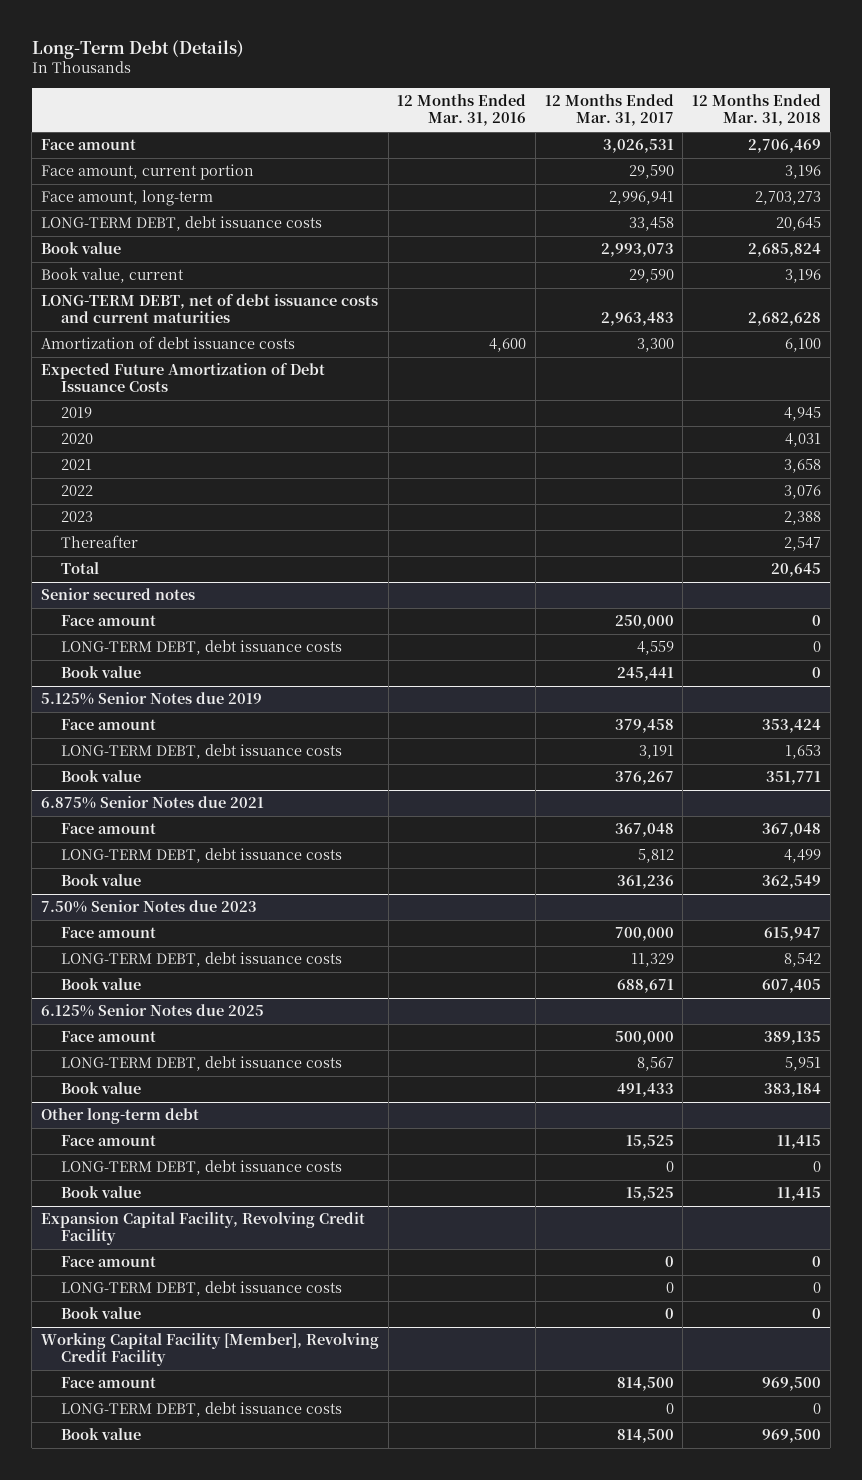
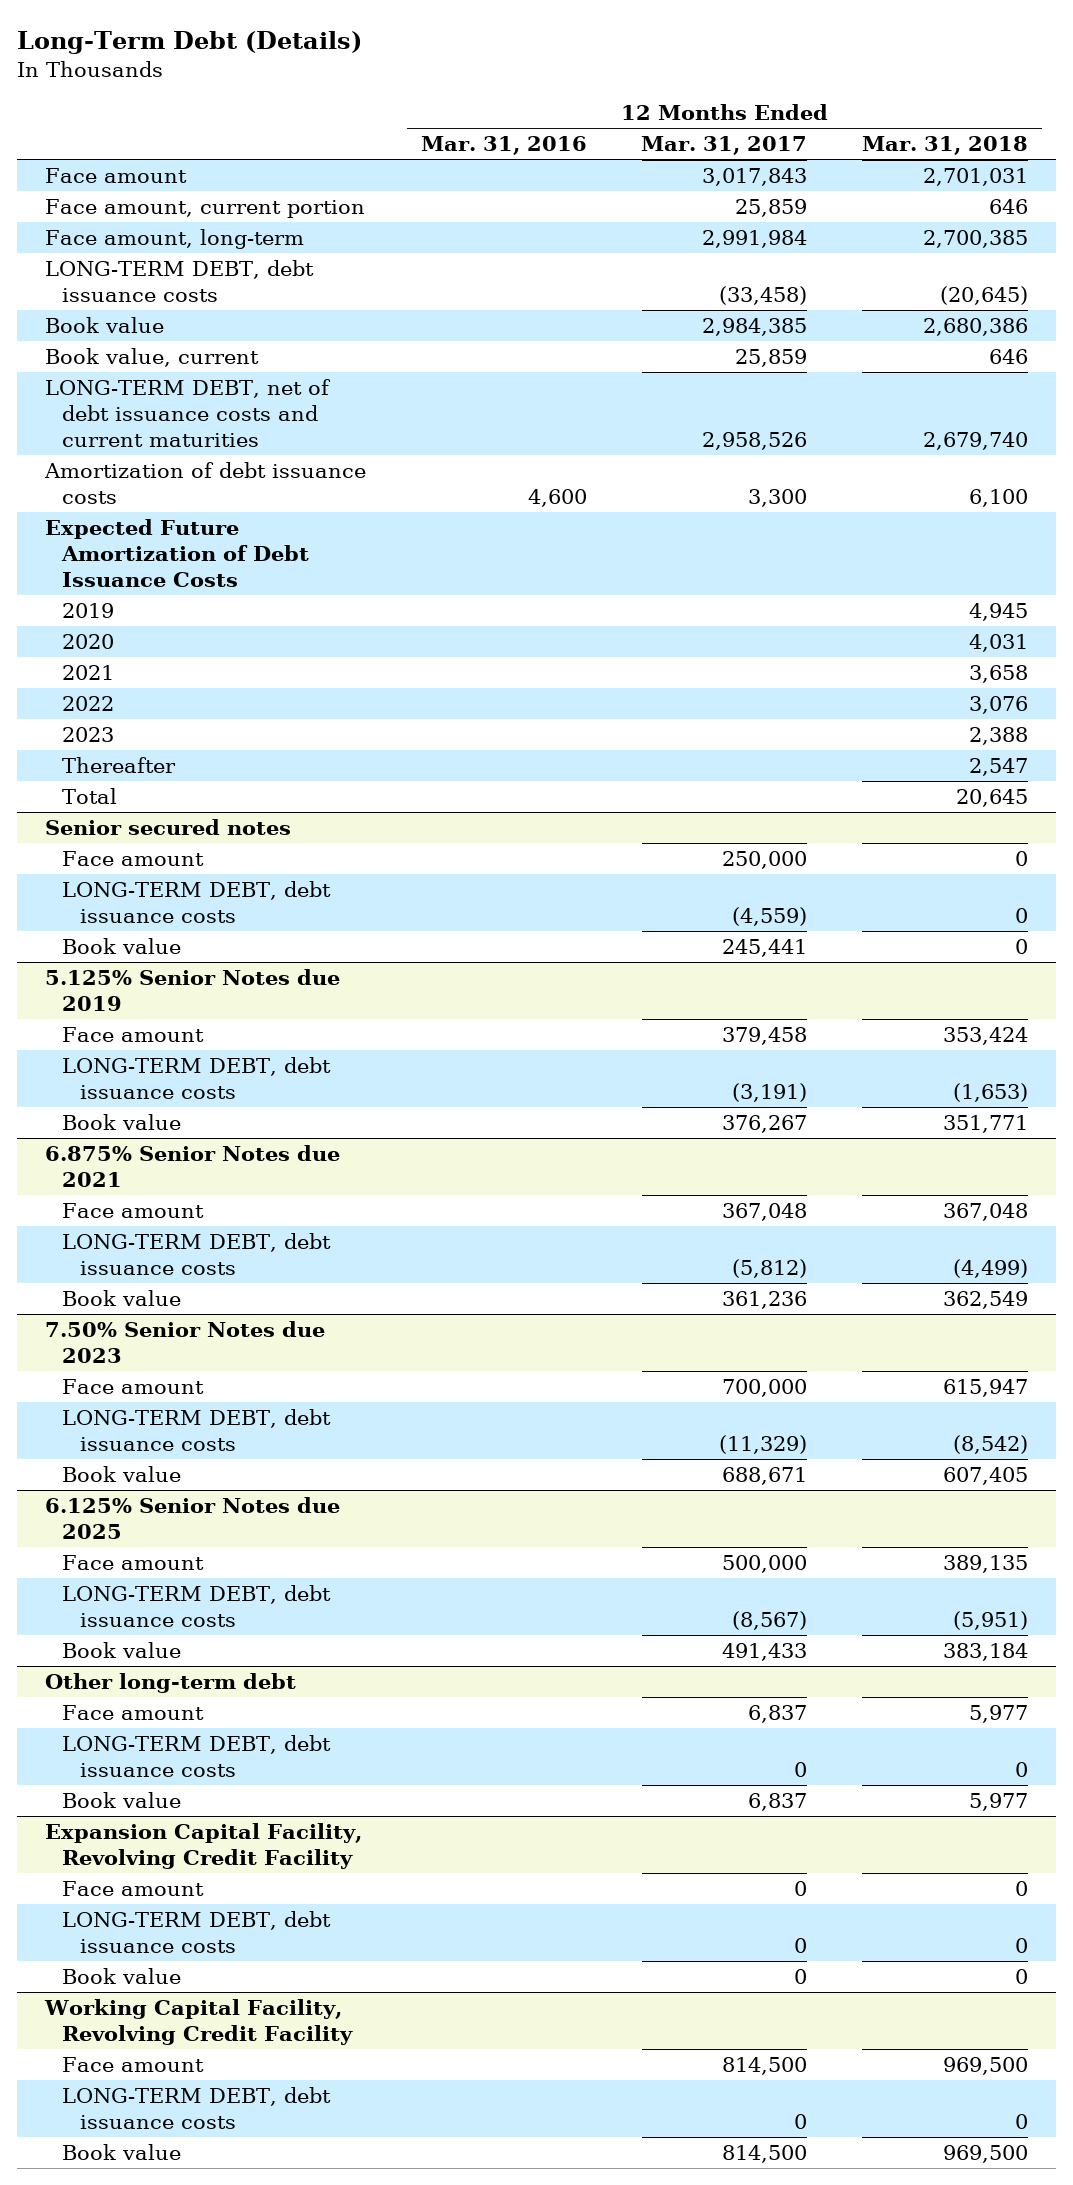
[602,139,674,154] 3,026,531 -> [702,167,808,186] 3,017,843
[747,139,821,154] 2,706,469 -> [923,167,1029,186] 2,701,031
[628,165,674,180] 29,590 -> [735,198,808,217] 25,859
[784,165,821,180] 3,196 -> [989,198,1029,214] 646
[608,191,674,206] 2,996,941 -> [702,229,808,248] 2,991,984
[754,191,821,206] 2,703,273 -> [923,229,1029,248] 2,700,385
[628,217,674,232] 33,458 -> [719,285,808,305] (33,458)
[775,217,821,232] 20,645 -> [940,285,1029,305] (20,645)
[600,243,674,258] 2,993,073 -> [702,317,808,336] 2,984,385
[747,243,821,258] 2,685,824 -> [923,317,1029,336] 2,680,386
[628,269,674,284] 29,590 -> [735,348,808,367] 25,859
[784,269,821,284] 3,196 -> [989,348,1029,364] 646
[600,312,674,327] 2,963,483 -> [702,431,808,450] 2,958,526
[747,312,821,327] 2,682,628 -> [923,431,1029,450] 2,679,740
[636,641,674,656] 4,559 -> [732,906,808,926] (4,559)
[638,745,674,760] 3,191 -> [732,1082,808,1102] (3,191)
[784,745,821,760] 1,653 -> [953,1082,1029,1102] (1,653)
[637,849,674,864] 5,812 -> [732,1258,808,1278] (5,812)
[783,849,821,864] 4,499 -> [953,1258,1029,1278] (4,499)
[630,953,674,968] 11,329 -> [719,1434,808,1454] (11,329)
[783,953,821,968] 8,542 -> [953,1434,1029,1454] (8,542)
[636,1057,674,1072] 8,567 -> [732,1610,808,1630] (8,567)
[784,1057,821,1072] 5,951 -> [953,1610,1029,1630] (5,951)
[625,1135,674,1150] 15,525 -> [748,1704,808,1723] 6,837
[776,1135,821,1150] 11,415 -> [969,1704,1029,1723] 5,977
[625,1187,674,1202] 15,525 -> [748,1792,808,1811] 6,837
[776,1187,821,1202] 11,415 -> [969,1792,1029,1811] 5,977
[41,1333,380,1367] Working Capital Facility [Member], Revolving Credit Facility -> [43,1998,354,2045] Working Capital Facility, Revolving Credit Facility

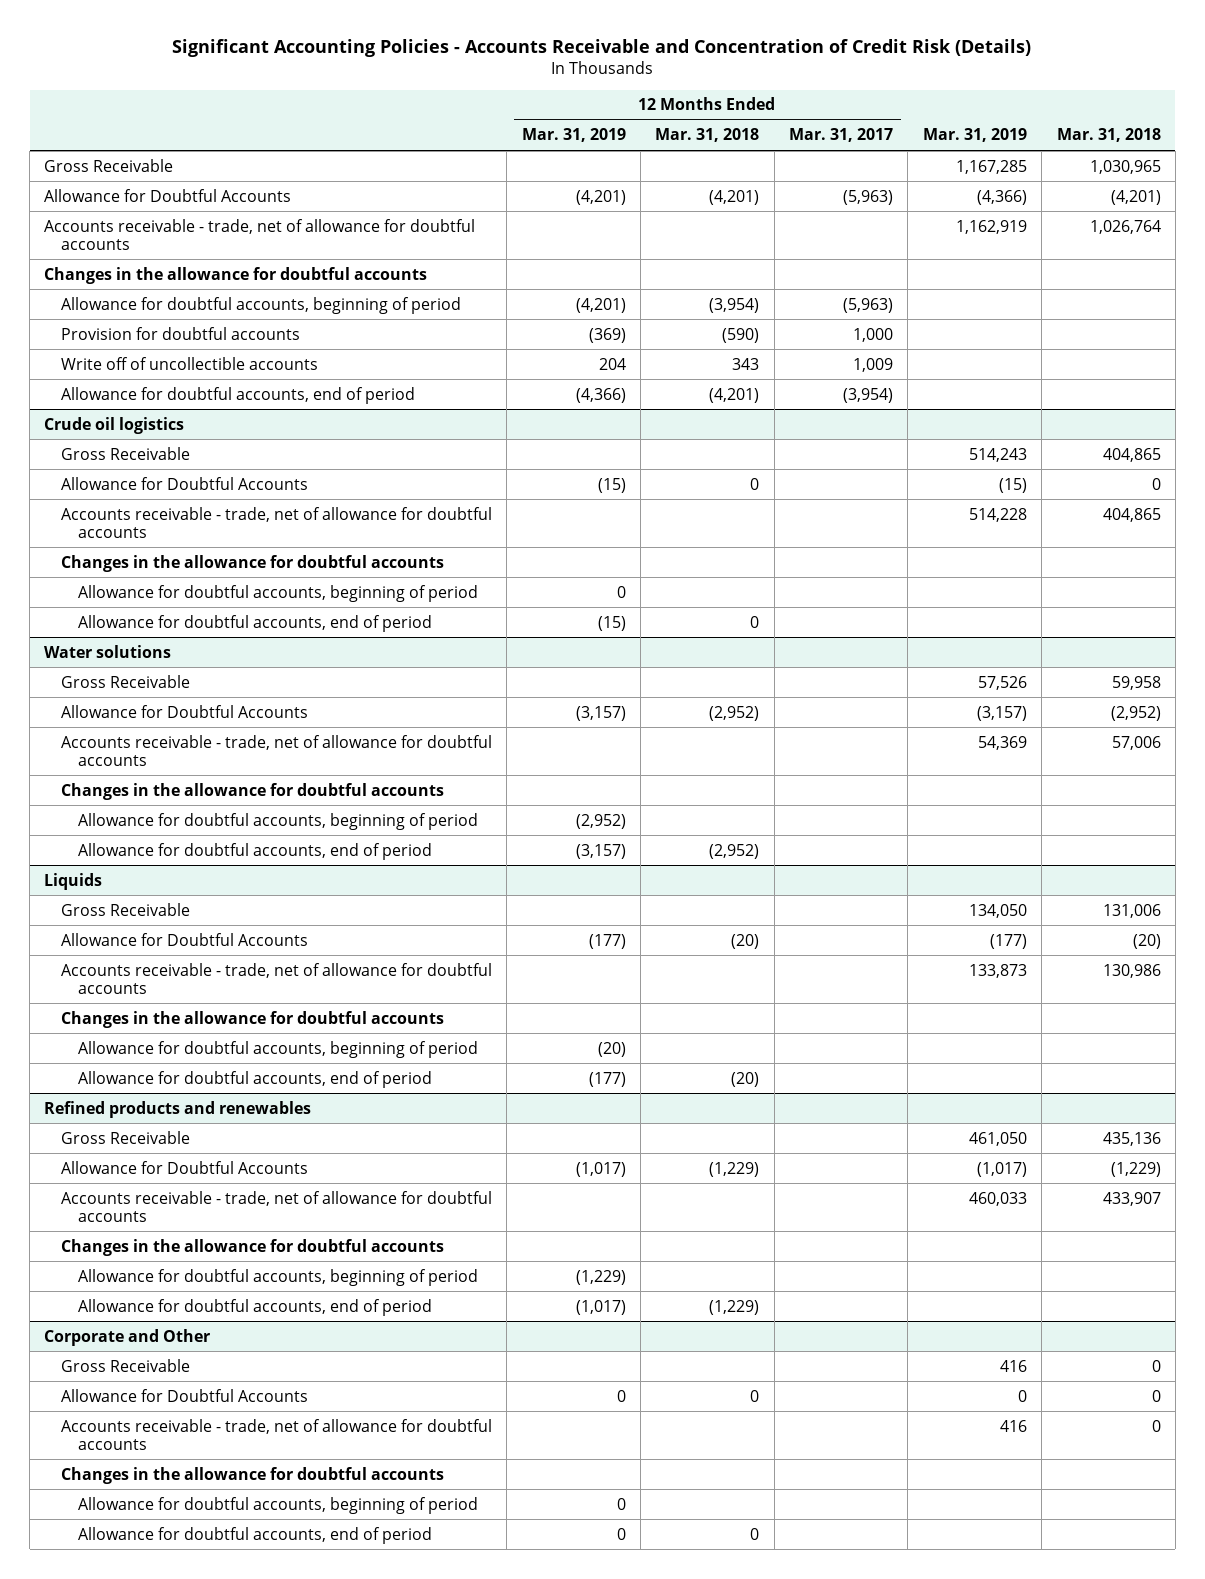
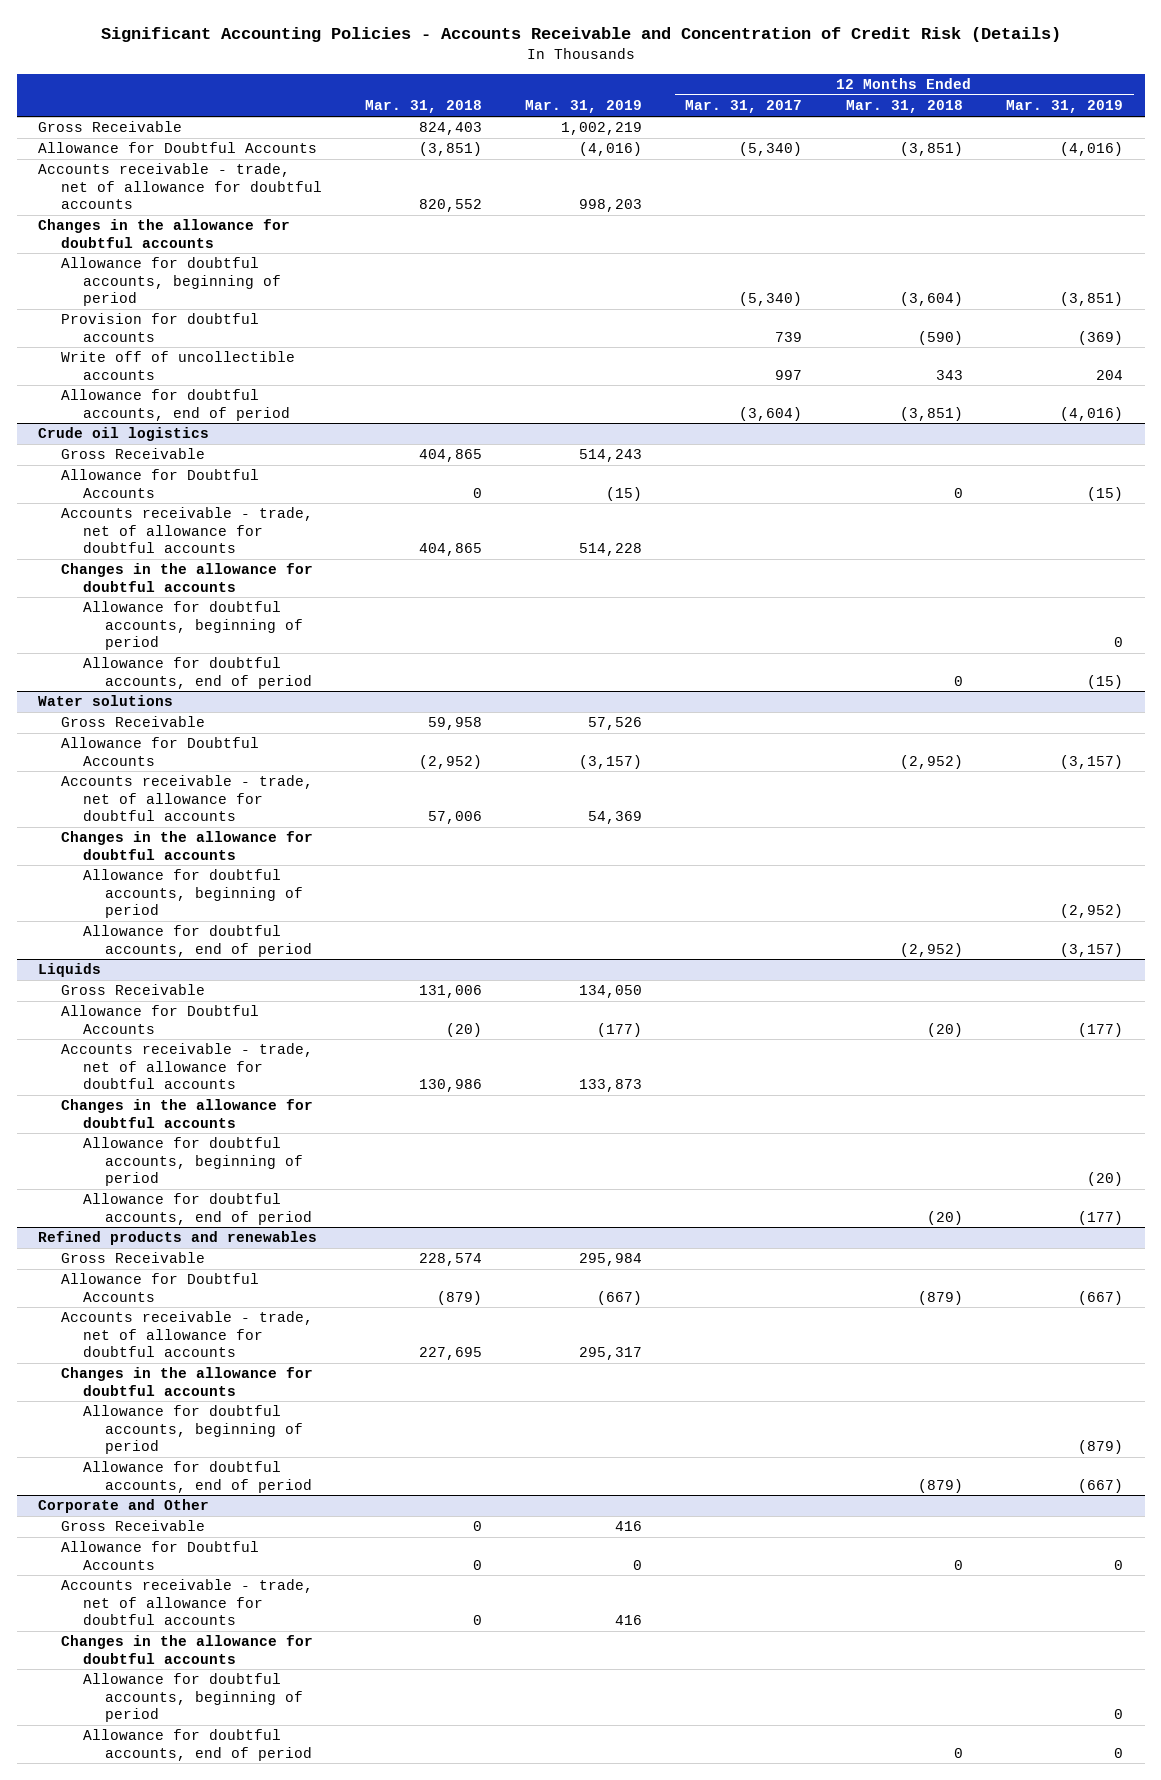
[955,159,1027,174] 1,167,285 -> [561,122,643,136] 1,002,219
[1089,159,1161,174] 1,030,965 -> [418,122,482,136] 824,403
[575,189,626,205] (4,201) -> [1060,142,1124,157] (4,016)
[709,189,760,205] (4,201) -> [899,142,963,157] (3,851)
[843,189,894,205] (5,963) -> [739,142,803,157] (5,340)
[976,189,1027,205] (4,366) -> [579,142,643,157] (4,016)
[1110,189,1161,205] (4,201) -> [418,142,482,157] (3,851)
[955,219,1027,234] 1,162,919 -> [579,198,643,212] 998,203
[1089,219,1161,234] 1,026,764 -> [418,198,482,212] 820,552
[575,297,626,313] (4,201) -> [1060,291,1124,306] (3,851)
[709,297,760,313] (3,954) -> [899,291,963,306] (3,604)
[843,297,894,313] (5,963) -> [739,291,803,306] (5,340)
[853,327,894,342] 1,000 -> [775,331,803,342] 739
[853,357,894,372] 1,009 -> [775,369,803,380] 997
[575,387,626,403] (4,366) -> [1060,406,1124,421] (4,016)
[709,387,760,403] (4,201) -> [899,406,963,421] (3,851)
[843,387,894,403] (3,954) -> [739,406,803,421] (3,604)
[968,1131,1027,1146] 461,050 -> [579,1253,643,1267] 295,984
[1102,1131,1161,1146] 435,136 -> [418,1253,482,1267] 228,574
[575,1161,626,1177] (1,017) -> [1078,1290,1124,1305] (667)
[709,1161,760,1177] (1,229) -> [917,1290,963,1305] (879)
[976,1161,1027,1177] (1,017) -> [597,1290,643,1305] (667)
[1110,1161,1161,1177] (1,229) -> [436,1290,482,1305] (879)
[968,1191,1027,1206] 460,033 -> [579,1346,643,1360] 295,317
[1102,1191,1161,1206] 433,907 -> [418,1346,482,1360] 227,695
[575,1269,626,1285] (1,229) -> [1078,1439,1124,1454] (879)
[575,1299,626,1315] (1,017) -> [1078,1478,1124,1493] (667)
[709,1299,760,1315] (1,229) -> [917,1478,963,1493] (879)

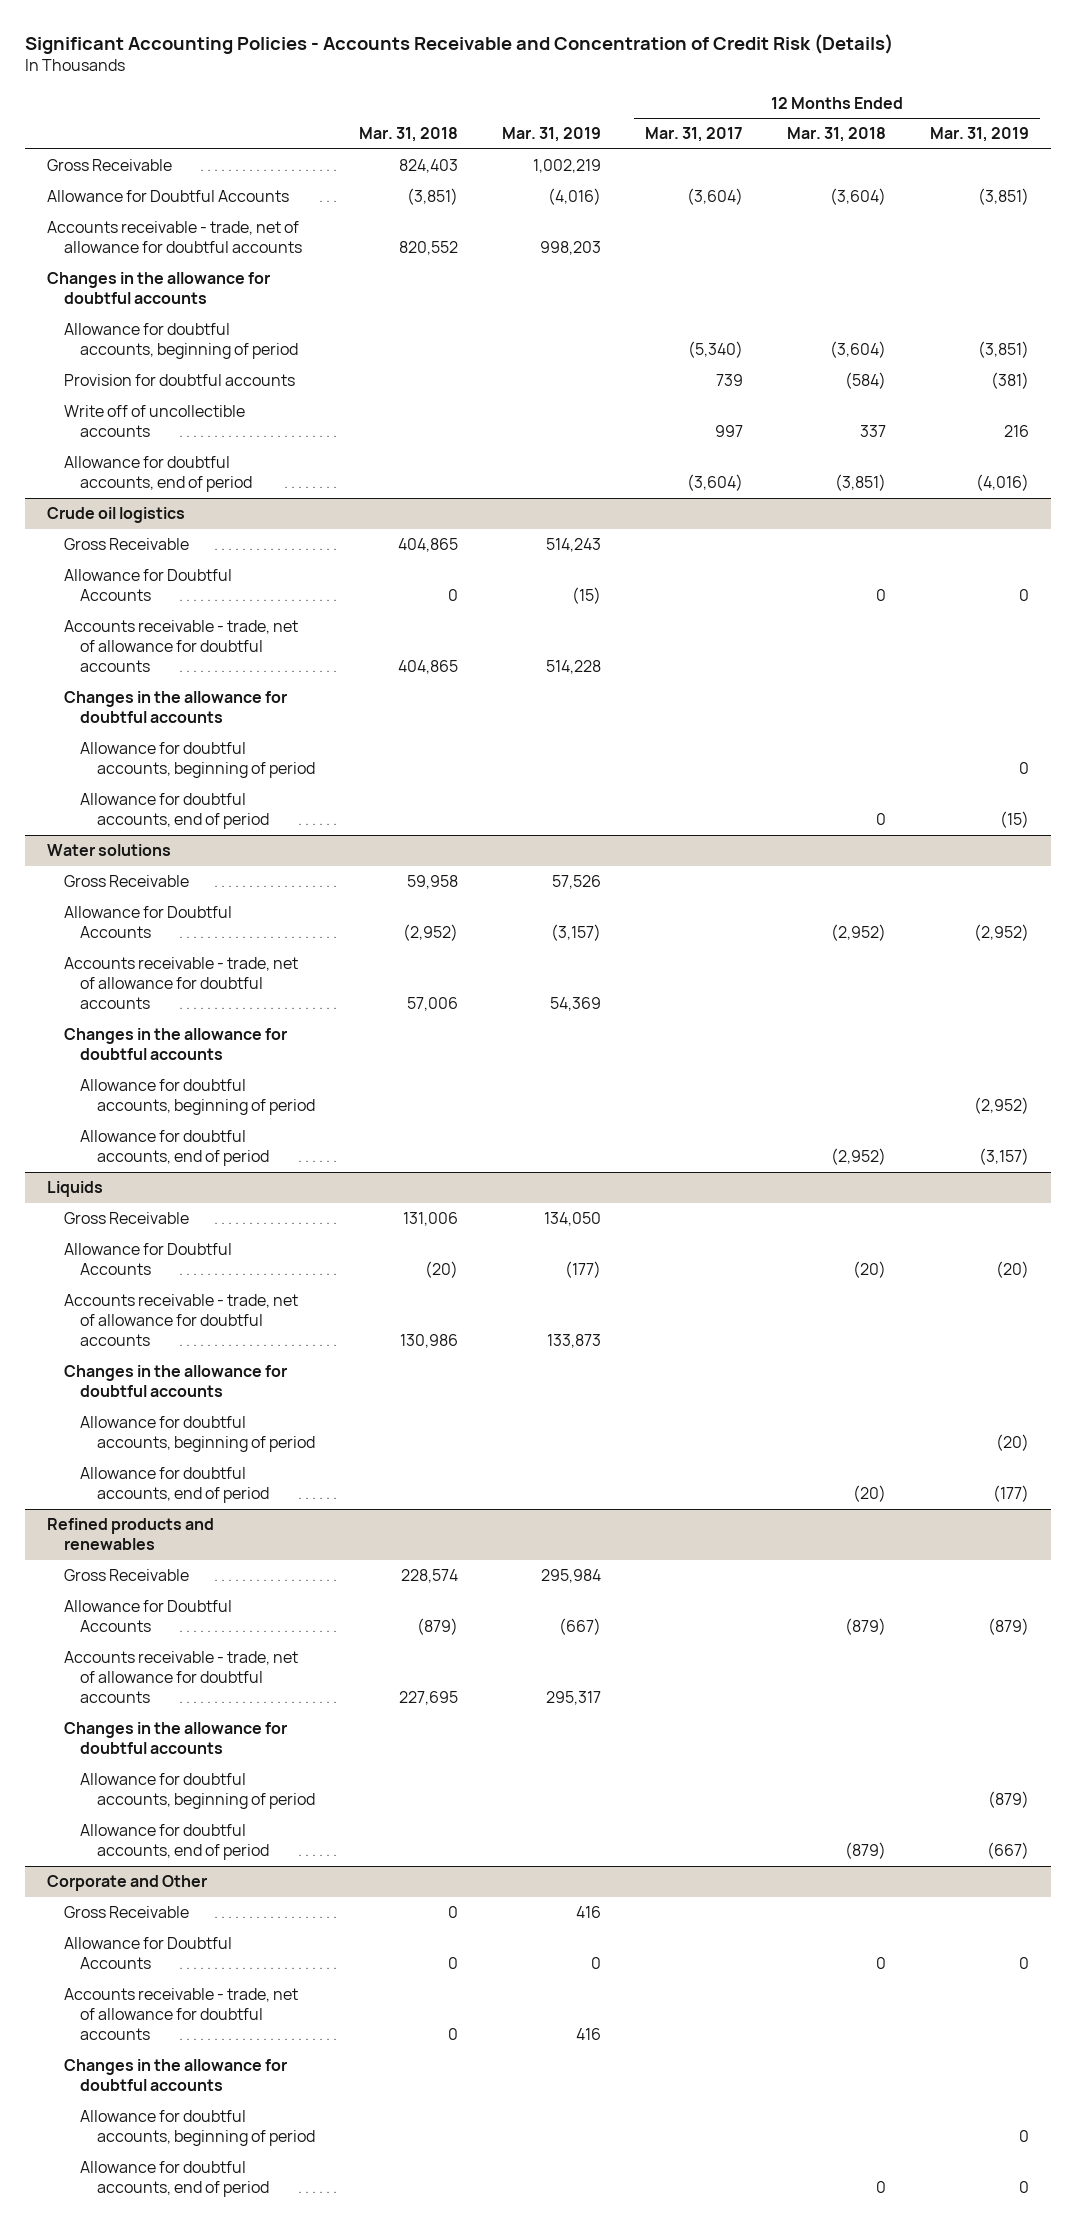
[739,142,803,157] (5,340) -> [686,188,743,206] (3,604)
[899,142,963,157] (3,851) -> [829,188,886,206] (3,604)
[1060,142,1124,157] (4,016) -> [977,188,1029,206] (3,851)
[917,330,963,345] (590) -> [844,372,886,390] (584)
[1078,330,1124,345] (369) -> [990,372,1029,390] (381)
[935,369,963,380] 343 -> [859,425,886,438] 337
[1096,369,1124,380] 204 -> [1003,425,1029,438] 216
[1087,486,1124,501] (15) -> [1018,589,1029,602] 0
[1060,754,1124,769] (3,157) -> [973,924,1029,942] (2,952)
[1078,1022,1124,1037] (177) -> [995,1261,1029,1279] (20)
[1078,1290,1124,1305] (667) -> [987,1618,1029,1636] (879)

